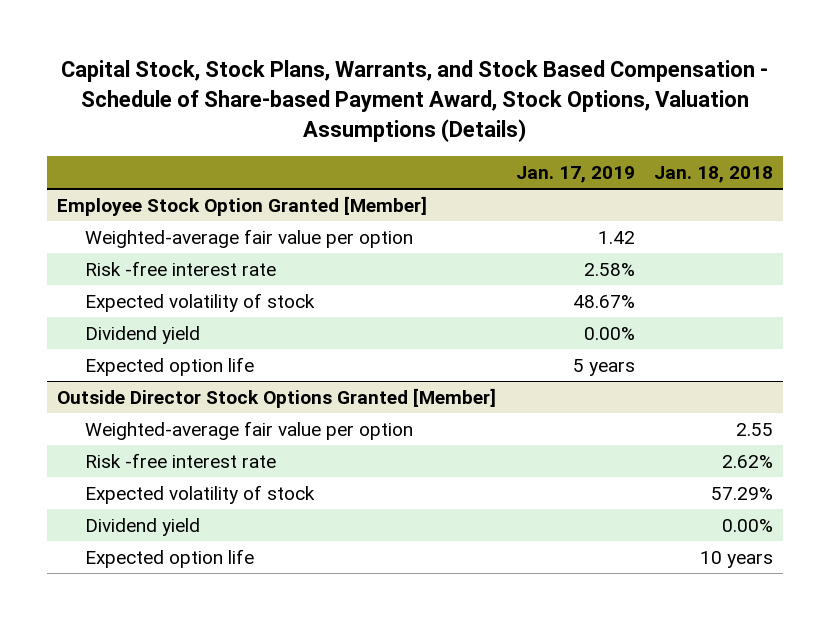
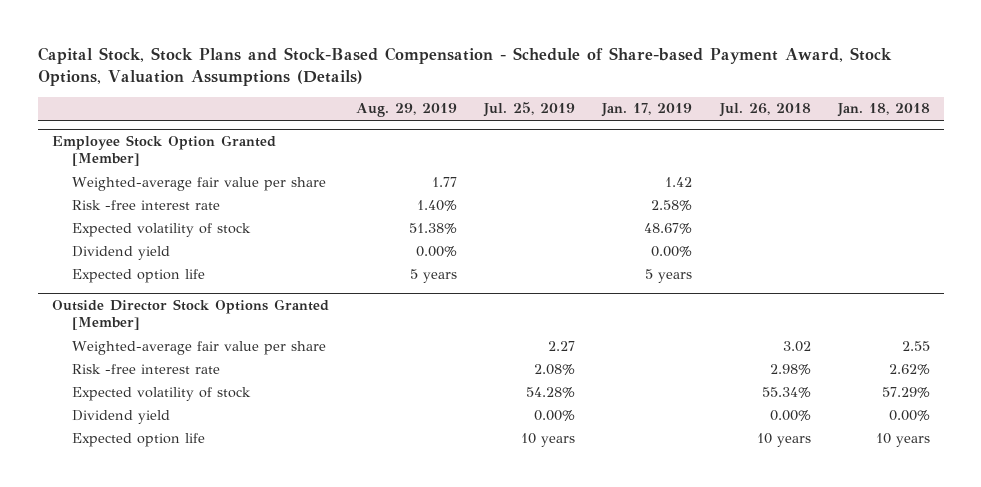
[61,60,769,142] Capital Stock, Stock Plans, Warrants, and Stock Based Compensation - Schedule of Share-based Payment Award, Stock Options, Valuation Assumptions (Details) -> [37,47,892,87] Capital Stock, Stock Plans and Stock-Based Compensation - Schedule of Share-based Payment Award, Stock Options, Valuation Assumptions (Details)
none -> [355,103,457,118] Aug. 29, 2019
none -> [483,102,576,118] Jul. 25, 2019
none -> [718,103,811,118] Jul. 26, 2018
[84,228,413,248] Weighted-average fair value per option -> [71,176,326,191] Weighted-average fair value per share
[84,420,413,440] Weighted-average fair value per option -> [71,340,326,355] Weighted-average fair value per share

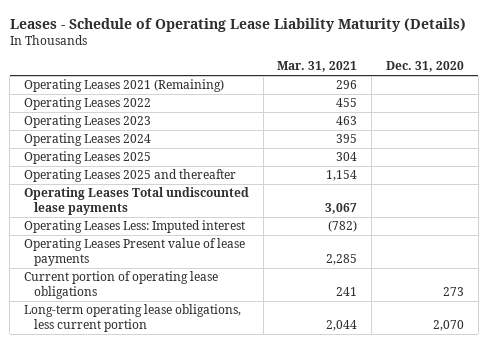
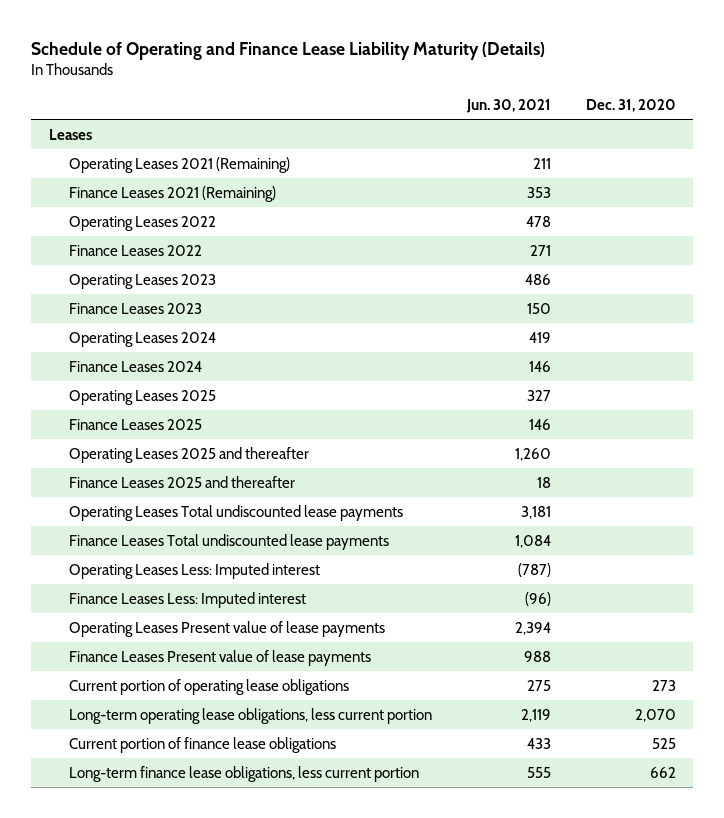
[9,17,466,32] Leases - Schedule of Operating Lease Liability Maturity (Details) -> [31,41,546,60] Schedule of Operating and Finance Lease Liability Maturity (Details)
[277,61,358,73] Mar. 31, 2021 -> none
none -> [465,99,551,114] Jun. 30, 2021
none -> [48,128,92,140] Leases
none -> [69,185,277,202] Finance Leases 2021 (Remaining)
none -> [69,244,203,256] Finance Leases 2022
none -> [69,302,203,314] Finance Leases 2023
none -> [69,360,203,372] Finance Leases 2024
none -> [69,418,203,430] Finance Leases 2025
none -> [69,475,296,488] Finance Leases 2025 and thereafter
none -> [69,533,390,550] Finance Leases Total undiscounted lease payments
none -> [69,591,307,608] Finance Leases Less: Imputed interest
none -> [69,649,372,666] Finance Leases Present value of lease payments
none -> [69,736,337,753] Current portion of finance lease obligations
none -> [69,765,420,782] Long-term finance lease obligations, less current portion

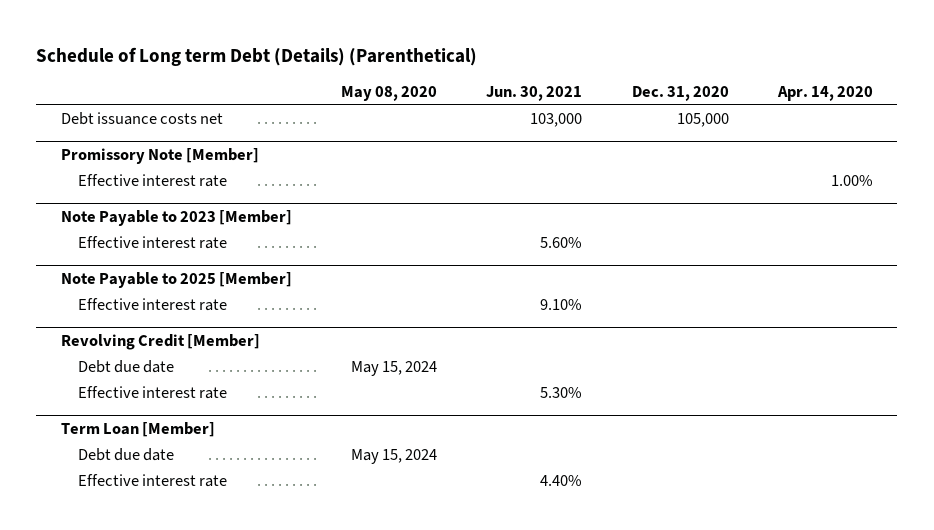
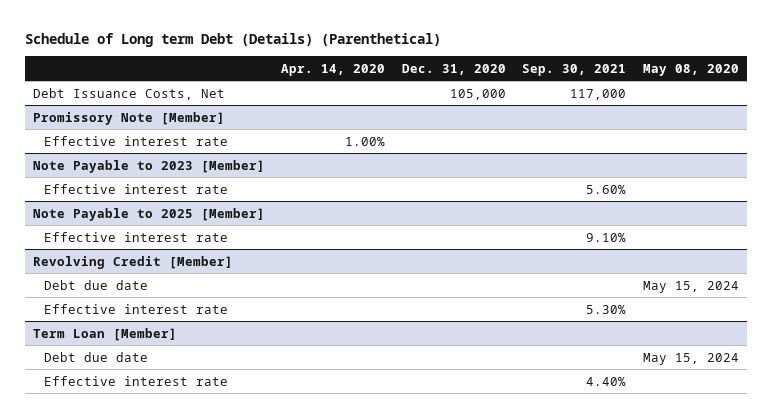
[486,86,583,102] Jun. 30, 2021 -> none
none -> [522,63,627,76] Sep. 30, 2021
[61,112,224,126] Debt issuance costs net -> [32,87,225,100] Debt Issuance Costs, Net

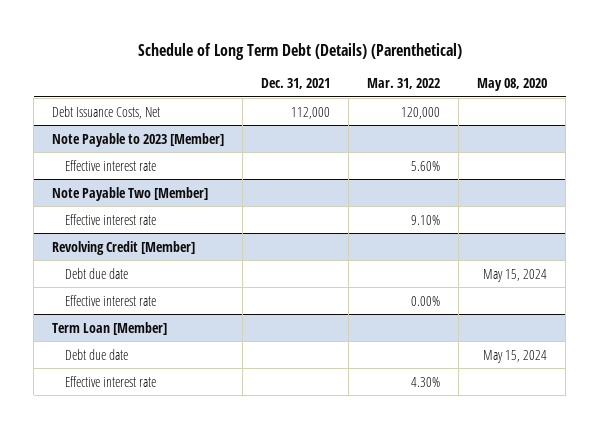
[24,32,441,47] Schedule of Long term Debt (Details) (Parenthetical) -> [137,42,462,60] Schedule of Long Term Debt (Details) (Parenthetical)
[281,63,386,76] Apr. 14, 2020 -> none
[401,63,506,75] Dec. 31, 2020 -> none
[522,63,627,76] Sep. 30, 2021 -> none
none -> [261,78,331,90] Dec. 31, 2021
none -> [367,78,441,90] Mar. 31, 2022
[32,111,225,125] Promissory Note [Member] -> none
[44,135,229,146] Effective interest rate -> none
[32,207,265,221] Note Payable to 2025 [Member] -> [52,186,209,201] Note Payable Two [Member]

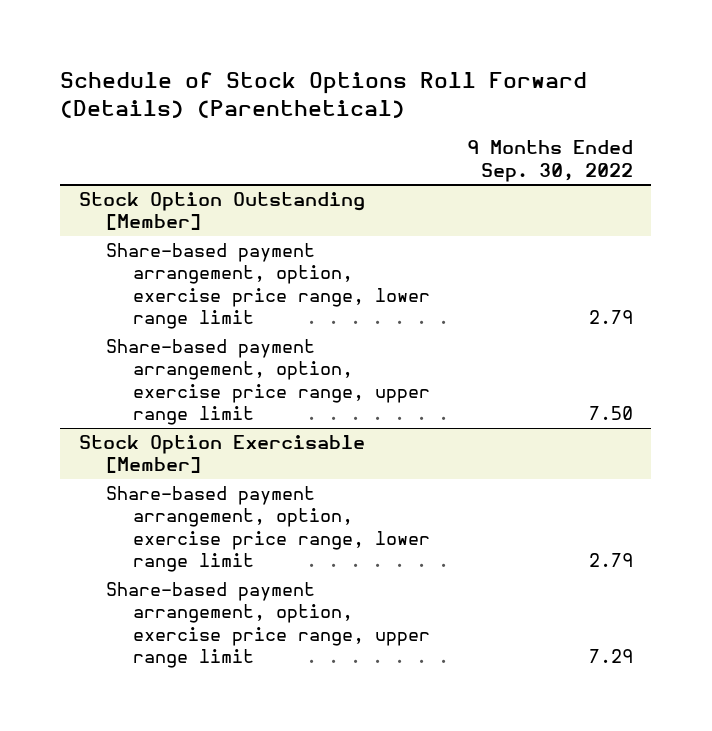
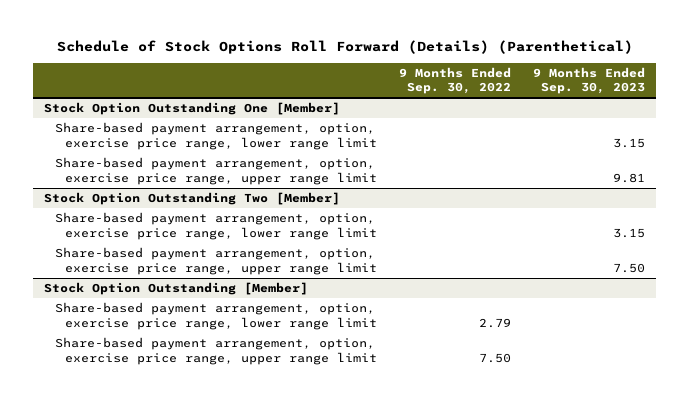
none -> [532,66,645,95] 9 Months Ended Sep. 30, 2023
none -> [44,102,341,116] Stock Option Outstanding One [Member]
none -> [54,122,378,150] Share-based payment arrangement, option, exercise price range, lower range limit
none -> [54,157,378,185] Share-based payment arrangement, option, exercise price range, upper range limit
none -> [44,192,341,206] Stock Option Outstanding Two [Member]
none -> [54,212,378,240] Share-based payment arrangement, option, exercise price range, lower range limit
none -> [54,247,378,275] Share-based payment arrangement, option, exercise price range, upper range limit
[78,435,365,474] Stock Option Exercisable [Member] -> none
[105,486,431,573] Share-based payment arrangement, option, exercise price range, lower range limit -> none
[105,582,431,669] Share-based payment arrangement, option, exercise price range, upper range limit -> none

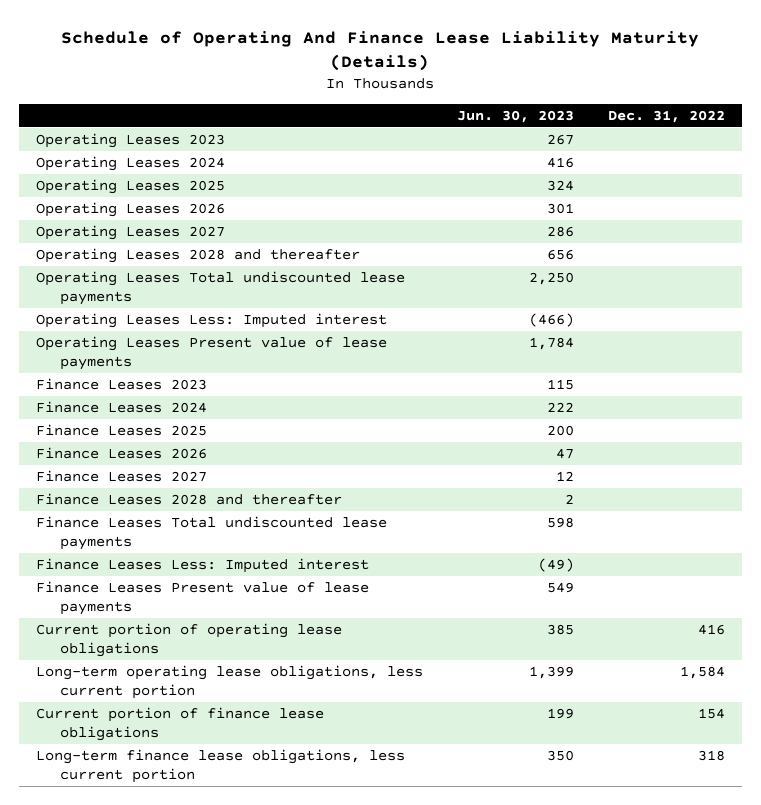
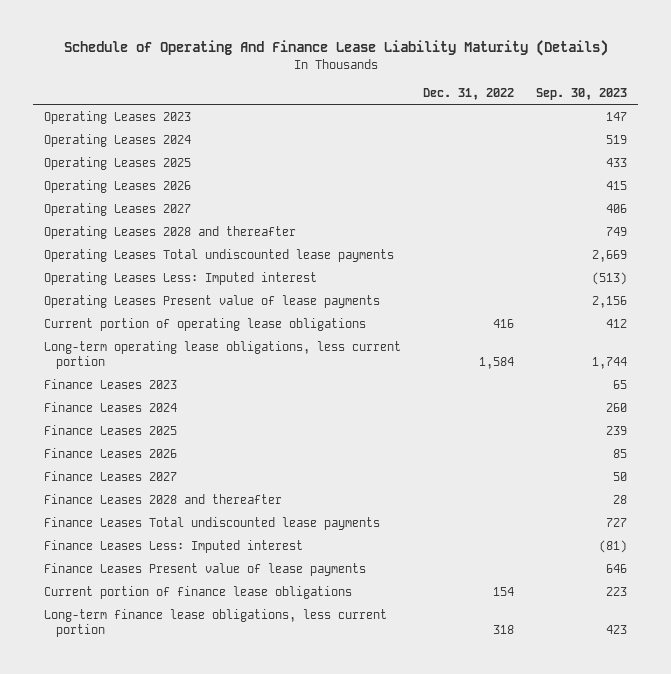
[456,109,574,123] Jun. 30, 2023 -> none
none -> [536,87,628,100] Sep. 30, 2023
[35,623,342,658] Current portion of operating lease obligations -> [44,317,367,331] Current portion of operating lease obligations
[35,665,423,700] Long-term operating lease obligations, less current portion -> [44,340,402,369] Long-term operating lease obligations, less current portion

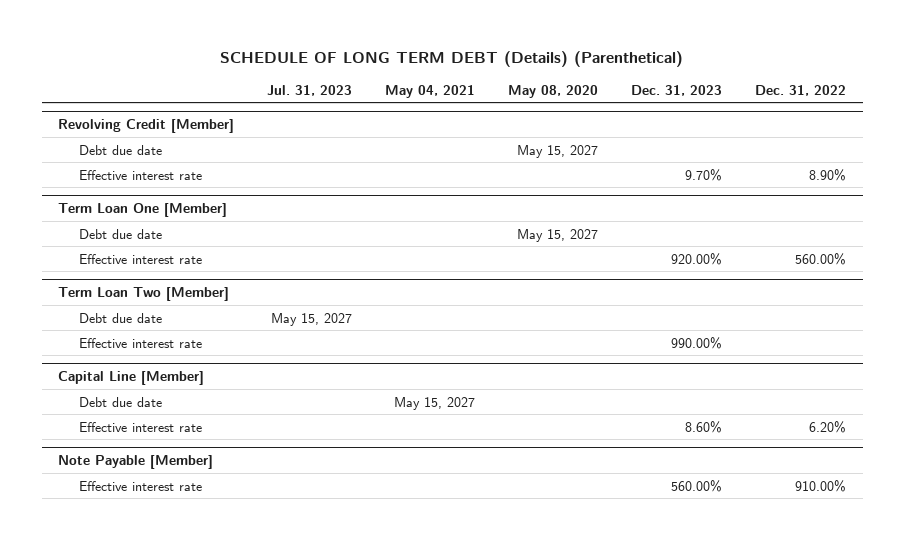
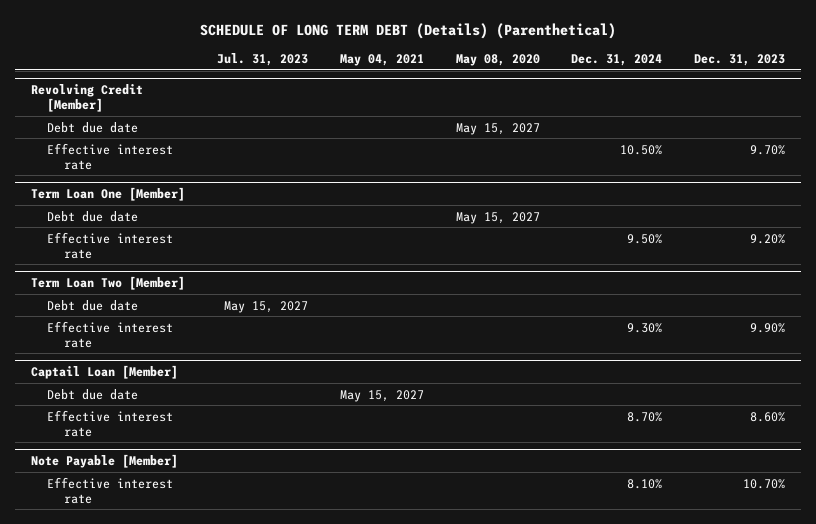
[755,84,847,96] Dec. 31, 2022 -> none
none -> [571,54,663,67] Dec. 31, 2024
[671,252,723,265] 920.00% -> [750,233,786,244] 9.20%
[671,336,723,349] 990.00% -> [750,322,786,333] 9.90%
[58,370,205,385] Capital Line [Member] -> [31,365,179,380] Captail Loan [Member]
[671,479,723,492] 560.00% -> [743,478,786,489] 10.70%

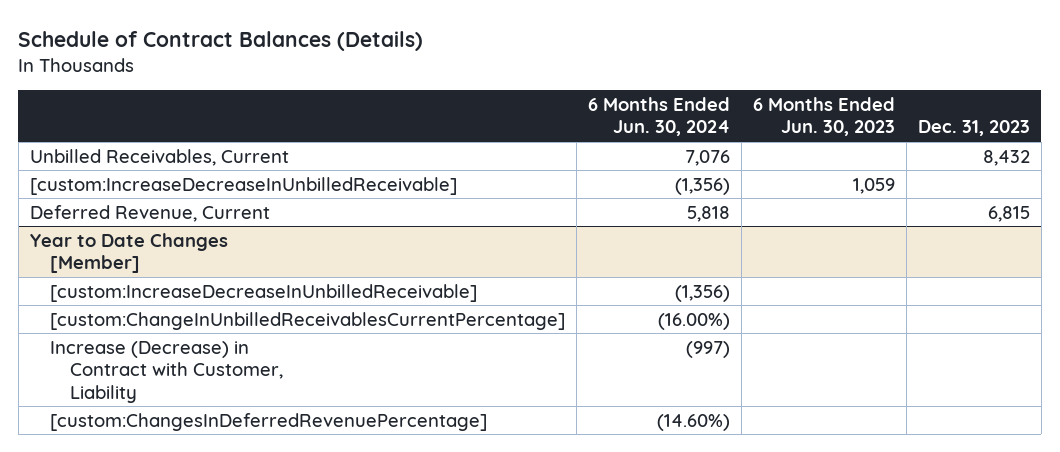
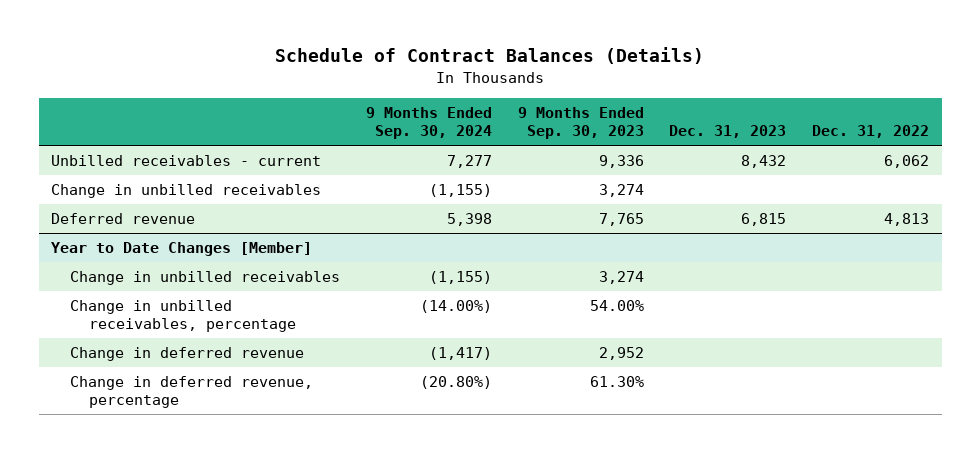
[588,96,731,137] 6 Months Ended Jun. 30, 2024 -> none
[752,96,895,137] 6 Months Ended Jun. 30, 2023 -> none
none -> [365,106,492,140] 9 Months Ended Sep. 30, 2024
none -> [517,106,644,140] 9 Months Ended Sep. 30, 2023
none -> [812,125,930,139] Dec. 31, 2022
[29,148,289,166] Unbilled Receivables, Current -> [51,155,322,167] Unbilled receivables - current
[29,176,457,195] [custom:IncreaseDecreaseInUnbilledReceivable] -> [51,184,322,199] Change in unbilled receivables
[29,204,270,222] Deferred Revenue, Current -> [51,213,196,225] Deferred revenue
[50,283,478,302] [custom:IncreaseDecreaseInUnbilledReceivable] -> [70,271,341,286] Change in unbilled receivables
[50,311,566,330] [custom:ChangeInUnbilledReceivablesCurrentPercentage] -> [70,300,296,333] Change in unbilled receivables, percentage
[50,340,284,403] Increase (Decrease) in Contract with Customer, Liability -> [70,347,305,362] Change in deferred revenue
[50,412,488,431] [custom:ChangesInDeferredRevenuePercentage] -> [70,376,314,409] Change in deferred revenue, percentage

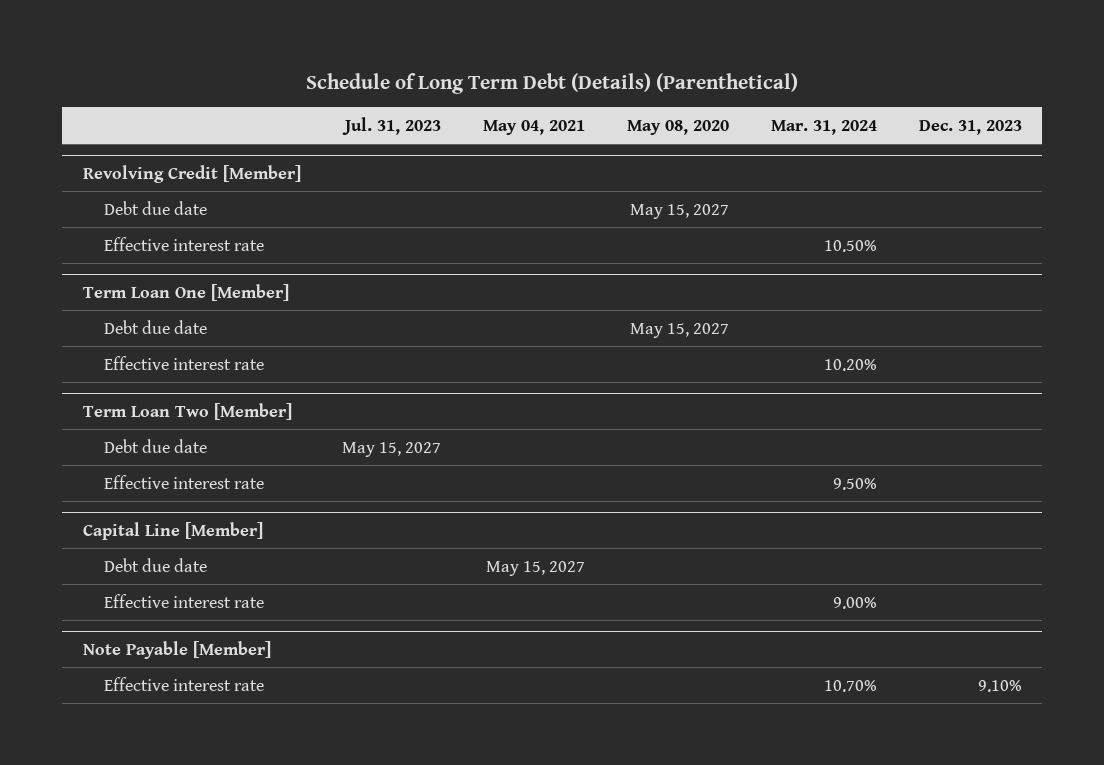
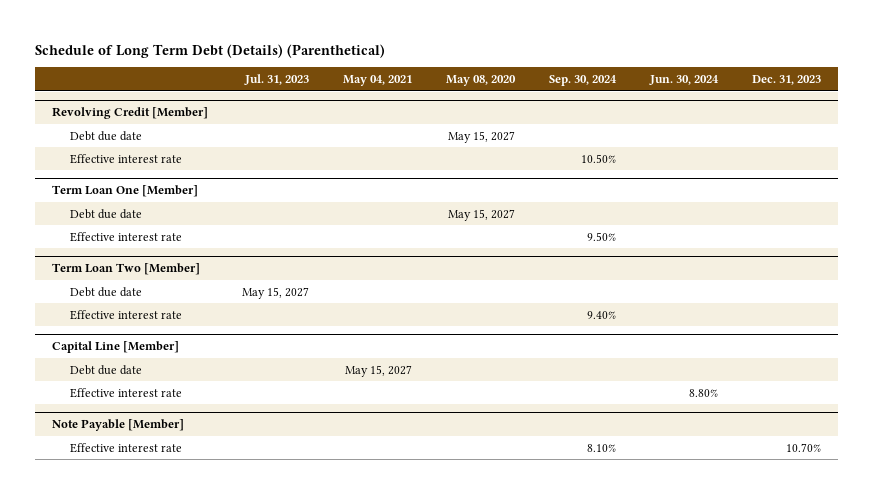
[770,119,877,135] Mar. 31, 2024 -> none
none -> [549,75,618,87] Sep. 30, 2024
none -> [649,75,720,86] Jun. 30, 2024
[977,679,1022,692] 9.10% -> [786,442,822,452] 10.70%

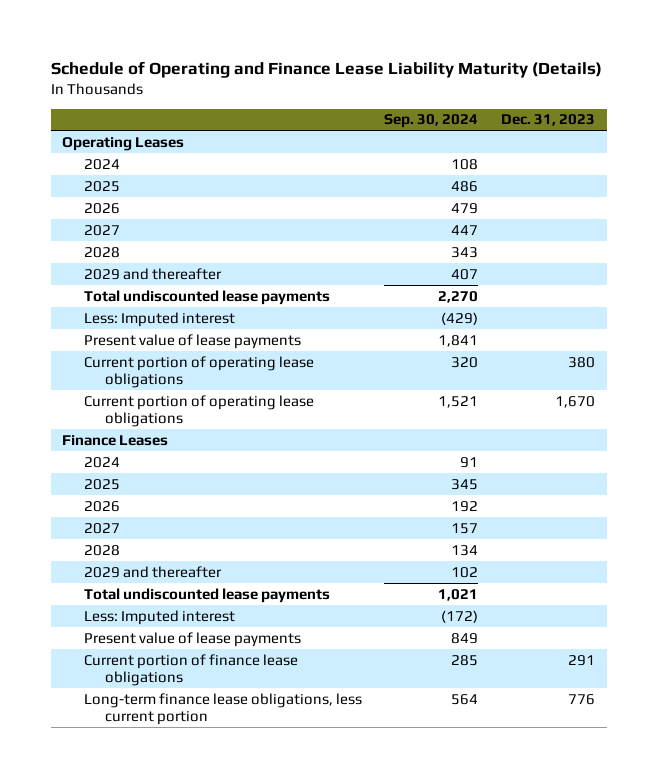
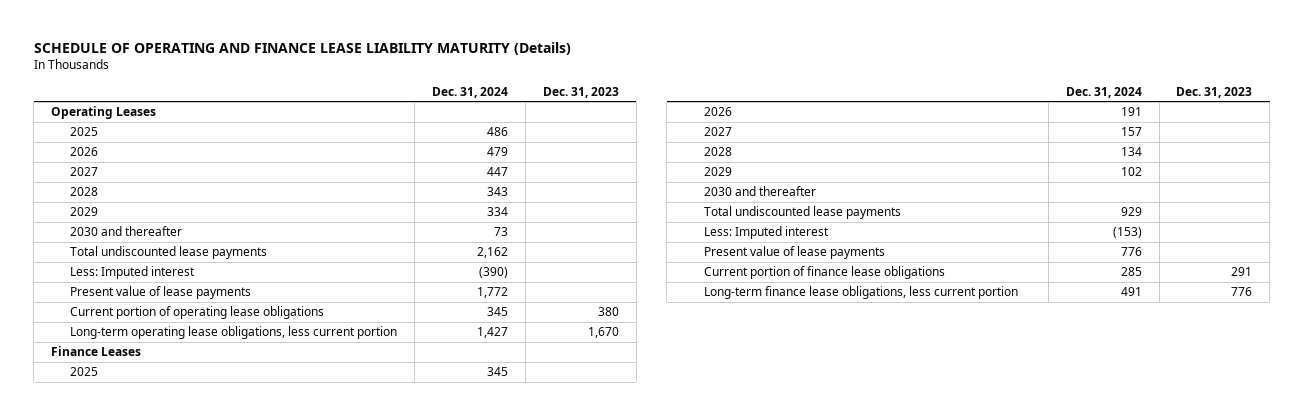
[50,60,602,78] Schedule of Operating and Finance Lease Liability Maturity (Details) -> [33,41,571,55] SCHEDULE OF OPERATING AND FINANCE LEASE LIABILITY MATURITY (Details)
[384,114,479,129] Sep. 30, 2024 -> none
none -> [432,86,509,98] Dec. 31, 2024
[83,158,120,170] 2024 -> none
none -> [70,207,99,217] 2029
[83,267,222,280] 2029 and thereafter -> [70,226,183,237] 2030 and thereafter
[83,394,314,427] Current portion of operating lease obligations -> [70,326,398,340] Long-term operating lease obligations, less current portion
[83,456,120,468] 2024 -> none
none -> [703,167,732,177] 2029
[83,565,222,578] 2029 and thereafter -> [703,186,816,197] 2030 and thereafter

